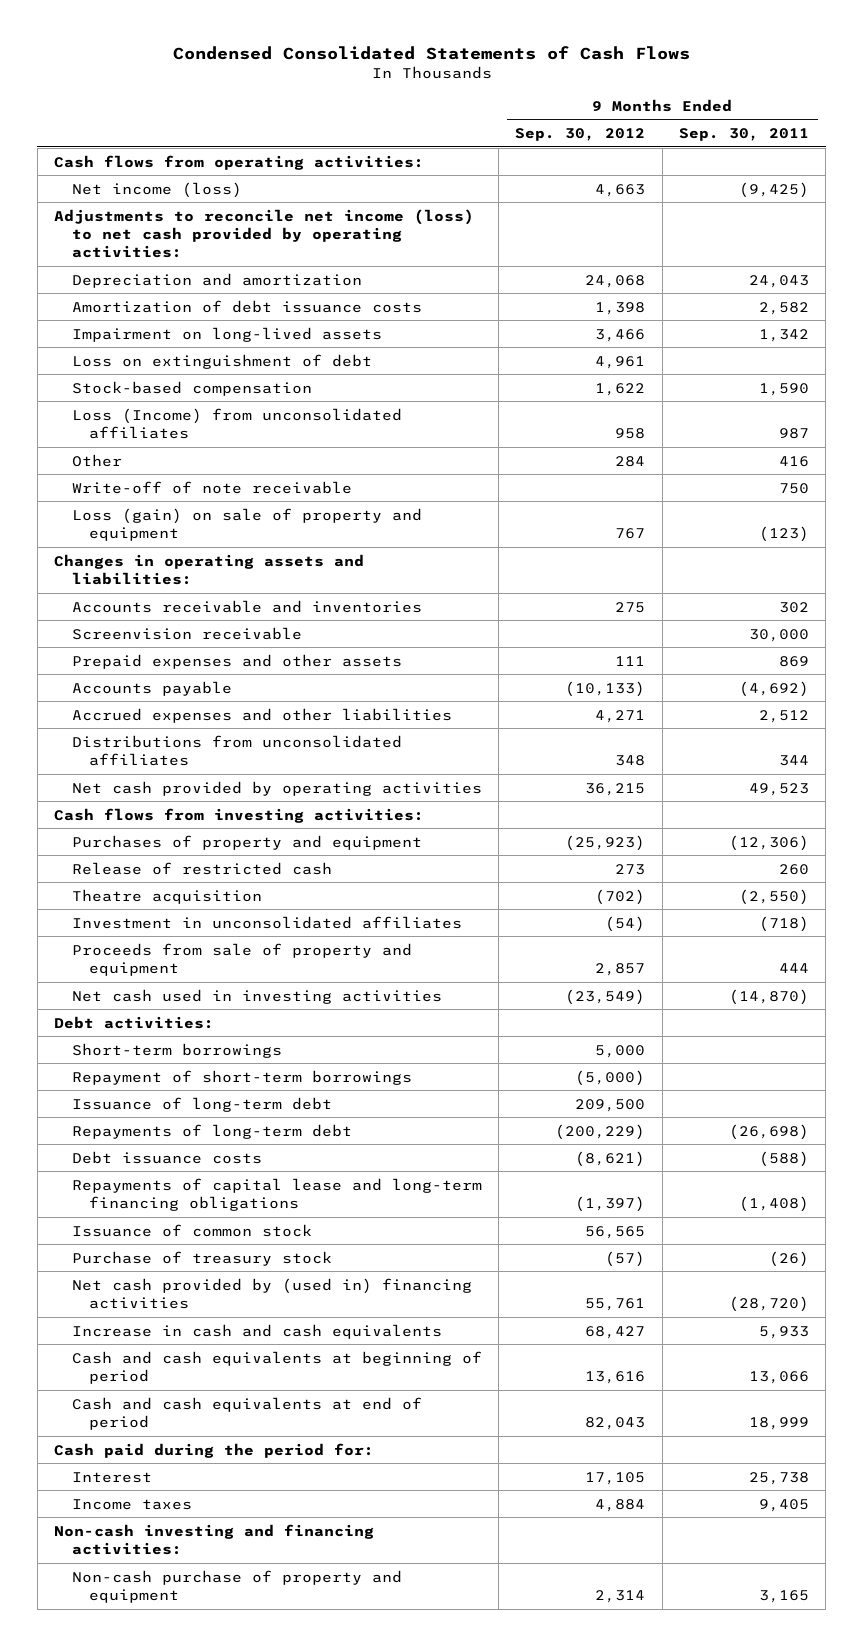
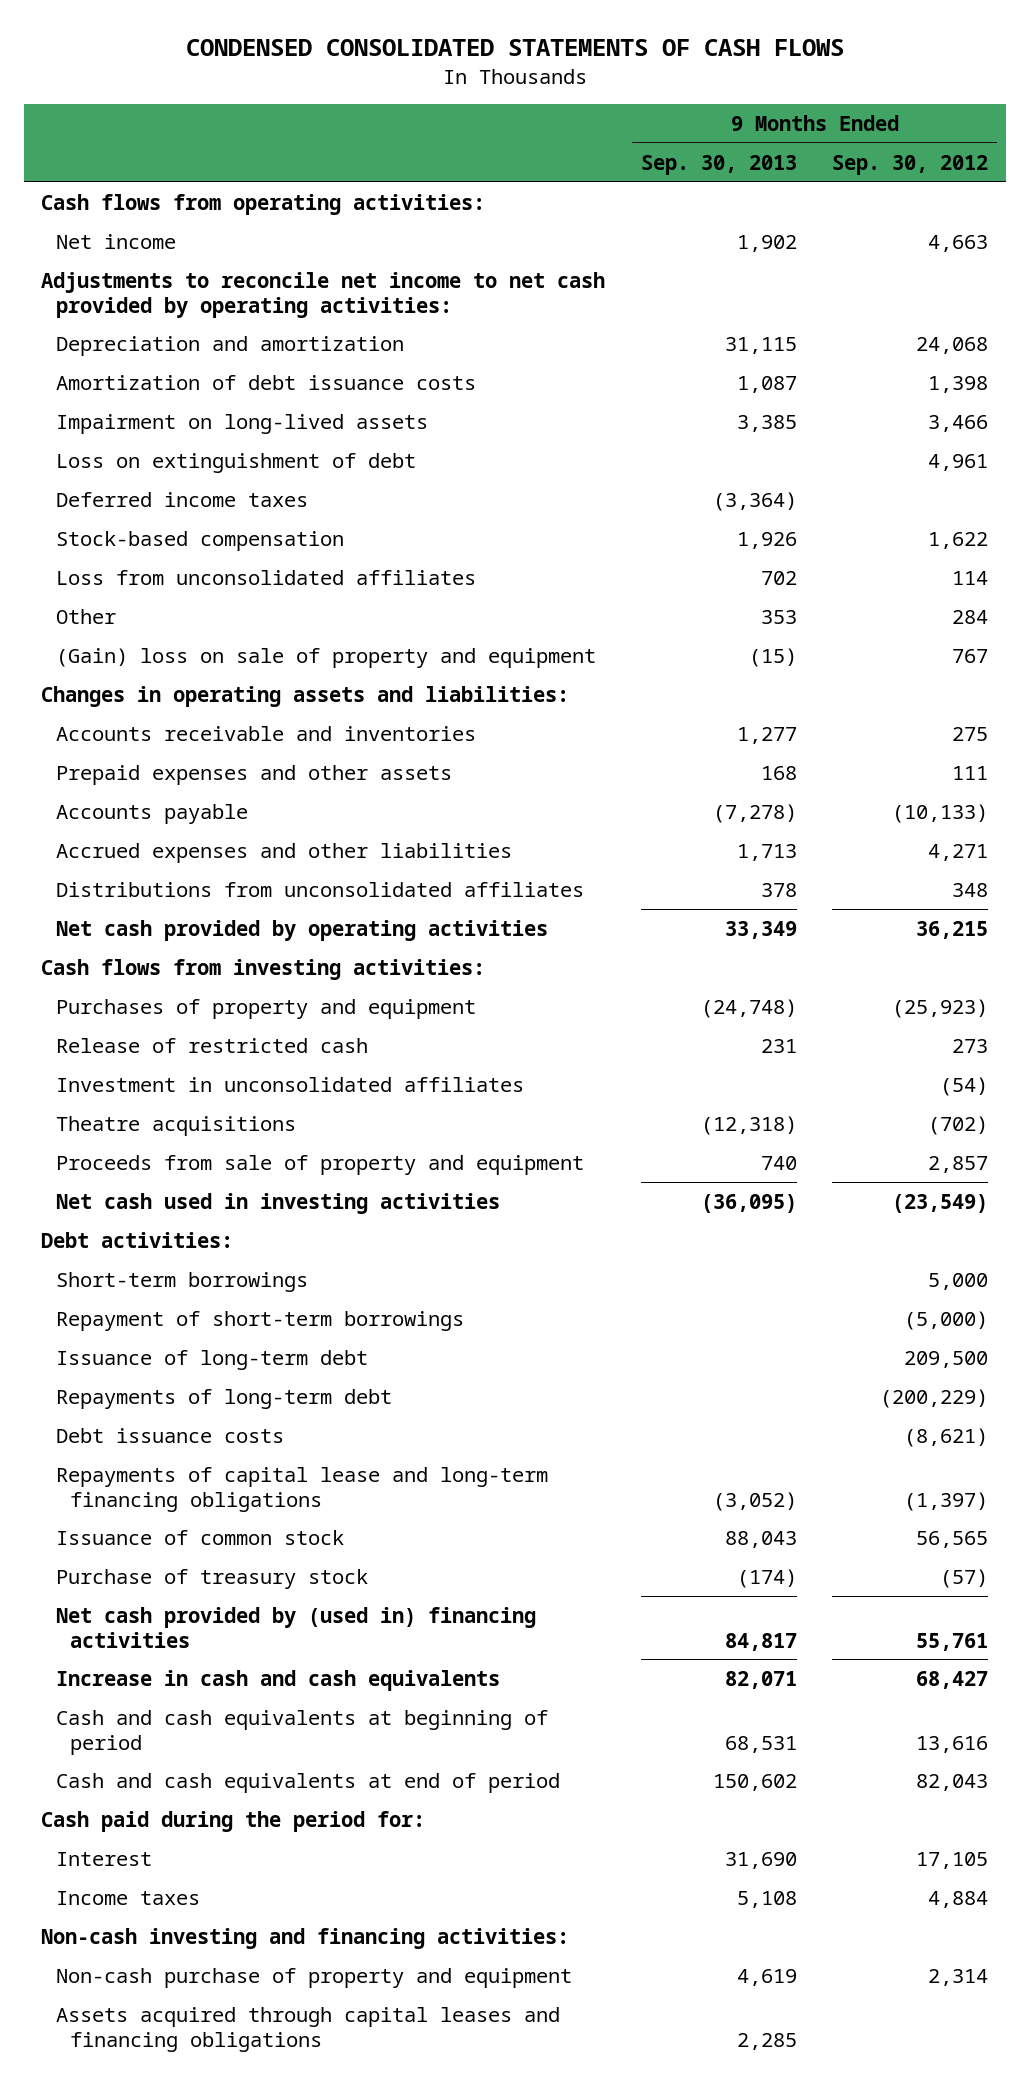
[172,46,690,61] Condensed Consolidated Statements of Cash Flows -> [185,38,844,56] CONDENSED CONSOLIDATED STATEMENTS OF CASH FLOWS
[679,128,810,142] Sep. 30, 2011 -> none
none -> [640,154,797,175] Sep. 30, 2013
[71,181,242,198] Net income (loss) -> [55,233,176,249] Net income
[54,208,475,258] Adjustments to reconcile net income (loss) to net cash provided by operating activities: -> [41,271,606,318] Adjustments to reconcile net income to net cash provided by operating activities:
none -> [55,491,308,507] Deferred income taxes
[71,407,402,439] Loss (Income) from unconsolidated affiliates -> [55,569,476,585] Loss from unconsolidated affiliates
[615,427,646,439] 958 -> [952,570,989,585] 114
[71,480,352,494] Write-off of note receivable -> none
[71,507,422,541] Loss (gain) on sale of property and equipment -> [55,647,596,668] (Gain) loss on sale of property and equipment
[71,626,302,640] Screenvision receivable -> none
[71,888,262,904] Theatre acquisition -> none
none -> [55,1115,296,1136] Theatre acquisitions
none -> [55,2006,560,2052] Assets acquired through capital leases and financing obligations

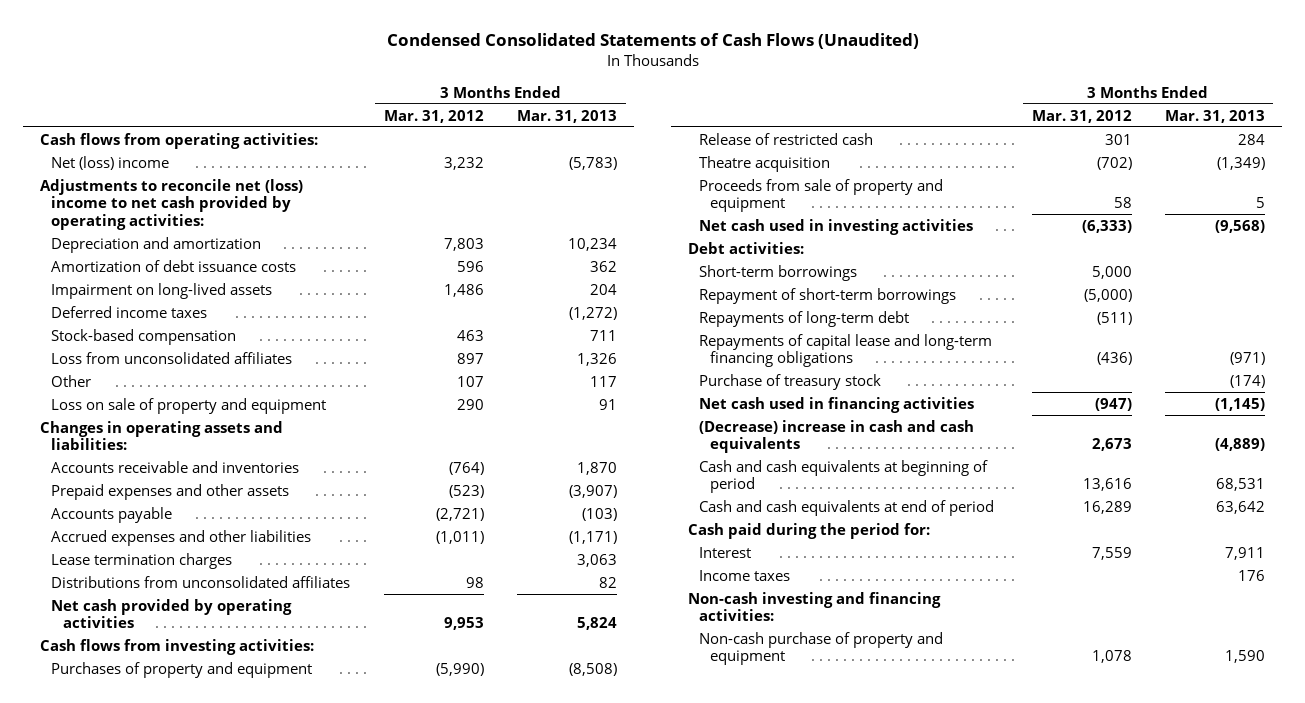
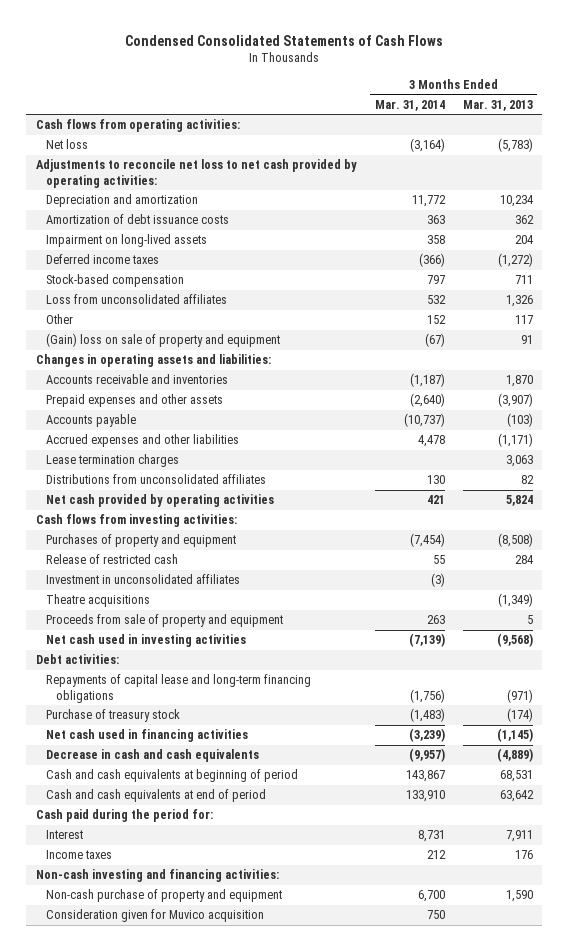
[386,33,919,50] Condensed Consolidated Statements of Cash Flows (Unaudited) -> [125,34,444,46] Condensed Consolidated Statements of Cash Flows
[383,109,484,123] Mar. 31, 2012 -> none
none -> [374,99,445,111] Mar. 31, 2014
[51,155,170,170] Net (loss) income -> [45,139,88,150] Net loss
[40,178,304,230] Adjustments to reconcile net (loss) income to net cash provided by operating activities: -> [35,159,357,188] Adjustments to reconcile net loss to net cash provided by operating activities:
[51,397,327,414] Loss on sale of property and equipment -> [45,333,280,348] (Gain) loss on sale of property and equipment
none -> [45,574,240,585] Investment in unconsolidated affiliates
[699,155,831,172] Theatre acquisition -> [45,594,150,608] Theatre acquisitions
[699,264,858,281] Short-term borrowings -> none
[699,287,957,304] Repayment of short-term borrowings -> none
[699,310,910,327] Repayments of long-term debt -> none
[699,419,975,454] (Decrease) increase in cash and cash equivalents -> [45,749,259,763] Decrease in cash and cash equivalents
none -> [45,909,264,923] Consideration given for Muvico acquisition

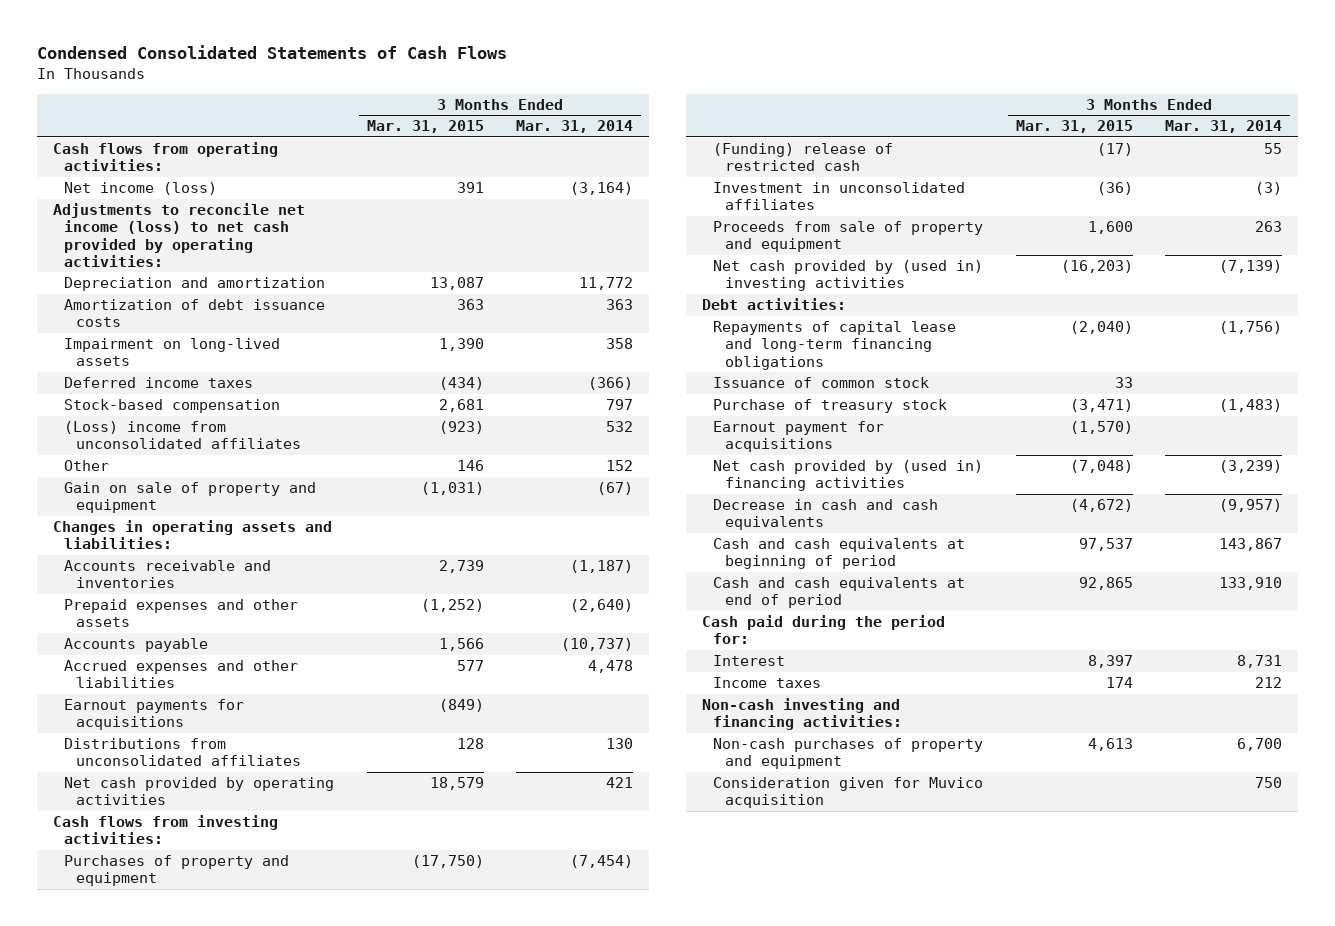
[462,99,533,111] Mar. 31, 2013 -> none
none -> [366,120,484,134] Mar. 31, 2015
[45,139,88,150] Net loss -> [64,182,218,196] Net income (loss)
[35,159,357,188] Adjustments to reconcile net loss to net cash provided by operating activities: -> [52,203,305,267] Adjustments to reconcile net income (loss) to net cash provided by operating activities:
[45,294,227,305] Loss from unconsolidated affiliates -> [64,421,301,450] (Loss) income from unconsolidated affiliates
[45,333,280,348] (Gain) loss on sale of property and equipment -> [64,482,317,514] Gain on sale of property and equipment
[45,454,179,468] Lease termination charges -> none
none -> [64,699,245,731] Earnout payments for acquisitions
[45,554,178,565] Release of restricted cash -> [713,143,894,172] (Funding) release of restricted cash
[45,594,150,608] Theatre acquisitions -> none
[45,634,246,648] Net cash used in investing activities -> [713,260,984,292] Net cash provided by (used in) investing activities
none -> [713,377,930,389] Issuance of common stock
none -> [713,421,885,453] Earnout payment for acquisitions
[45,729,248,743] Net cash used in financing activities -> [713,460,984,492] Net cash provided by (used in) financing activities
[45,889,282,903] Non-cash purchase of property and equipment -> [713,738,984,770] Non-cash purchases of property and equipment

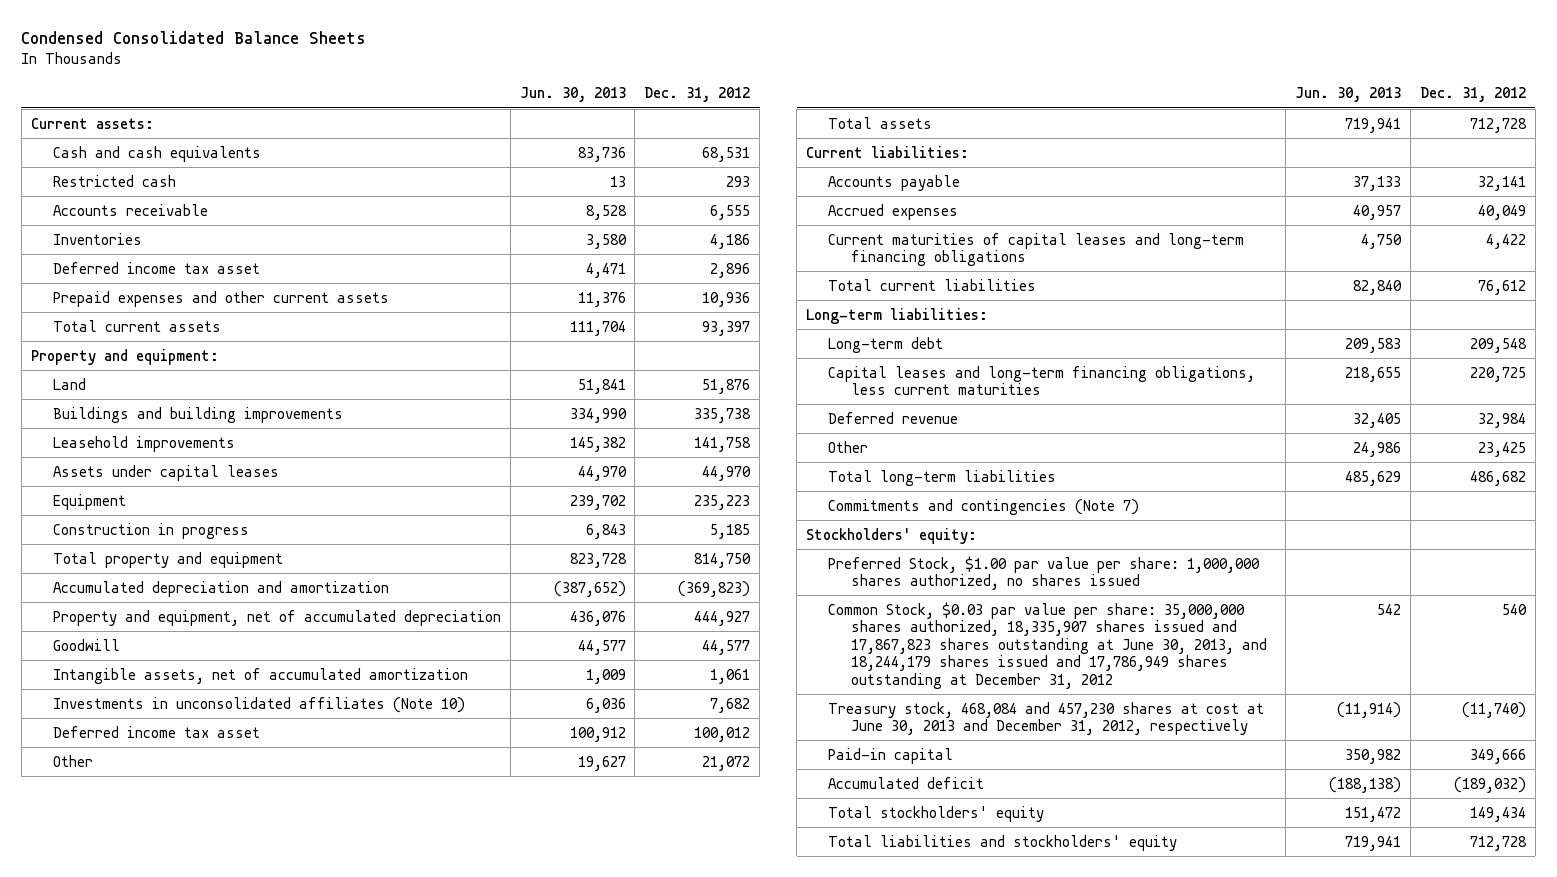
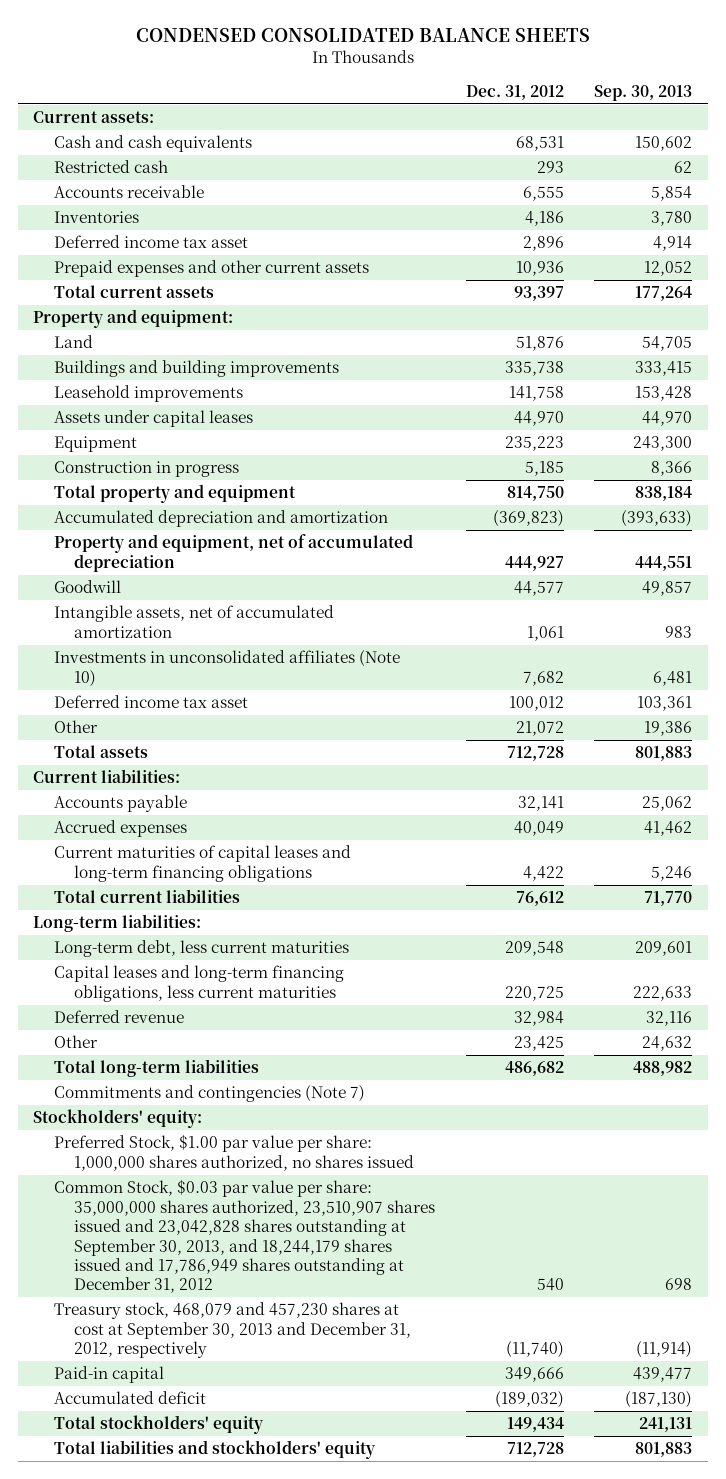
[21,31,367,45] Condensed Consolidated Balance Sheets -> [135,28,590,43] CONDENSED CONSOLIDATED BALANCE SHEETS
[519,87,626,103] Jun. 30, 2013 -> none
none -> [594,84,693,101] Sep. 30, 2013
[828,336,944,353] Long-term debt -> [53,940,349,958] Long-term debt, less current maturities
[828,601,1267,689] Common Stock, $0.03 par value per share: 35,000,000 shares authorized, 18,335,907 shares issued and 17,867,823 shares outstanding at June 30, 2013, and 18,244,179 shares issued and 17,786,949 shares outstanding at December 31, 2012 -> [53,1179,436,1294] Common Stock, $0.03 par value per share: 35,000,000 shares authorized, 23,510,907 shares issued and 23,042,828 shares outstanding at September 30, 2013, and 18,244,179 shares issued and 17,786,949 shares outstanding at December 31, 2012
[828,701,1265,736] Treasury stock, 468,084 and 457,230 shares at cost at June 30, 2013 and December 31, 2012, respectively -> [53,1302,412,1359] Treasury stock, 468,079 and 457,230 shares at cost at September 30, 2013 and December 31, 2012, respectively

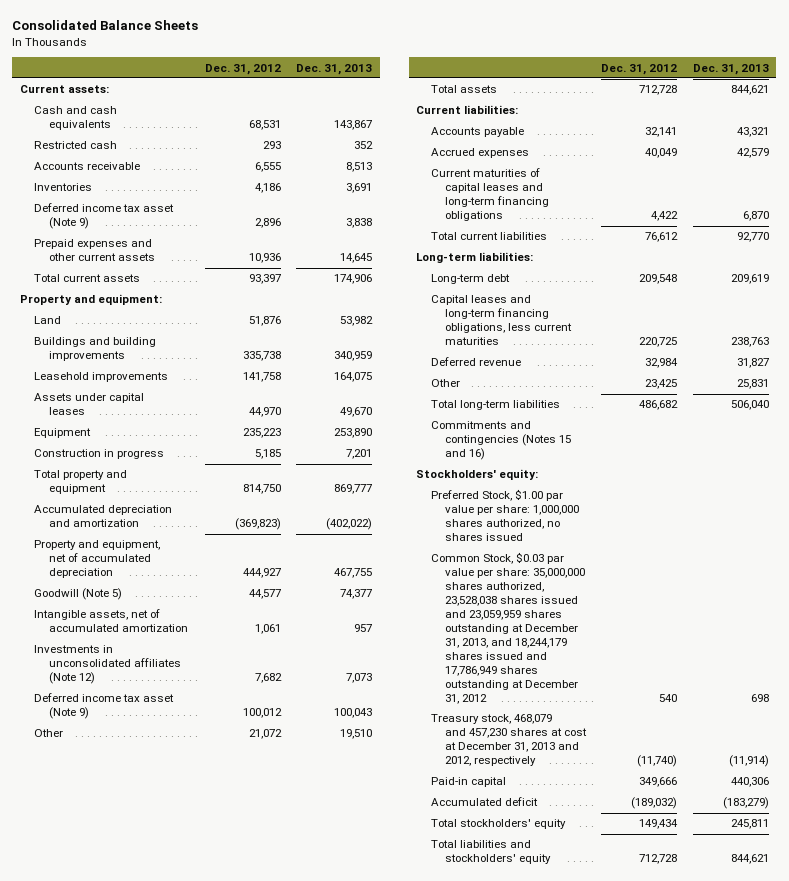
[135,28,590,43] CONDENSED CONSOLIDATED BALANCE SHEETS -> [12,20,199,31] Consolidated Balance Sheets
[594,84,693,101] Sep. 30, 2013 -> none
none -> [296,63,373,75] Dec. 31, 2013
[53,235,248,249] Deferred income tax asset -> [34,203,175,230] Deferred income tax asset (Note 9)
[53,580,121,594] Goodwill -> [34,588,123,601] Goodwill (Note 5)
[53,650,400,687] Investments in unconsolidated affiliates (Note 10) -> [34,645,182,685] Investments in unconsolidated affiliates (Note 12)
[53,695,248,709] Deferred income tax asset -> [34,693,175,720] Deferred income tax asset (Note 9)
[53,940,349,958] Long-term debt, less current maturities -> [430,274,510,285] Long-term debt
[53,1085,365,1103] Commitments and contingencies (Note 7) -> [430,421,572,461] Commitments and contingencies (Notes 15 and 16)
[53,1179,436,1294] Common Stock, $0.03 par value per share: 35,000,000 shares authorized, 23,510,907 shares issued and 23,042,828 shares outstanding at September 30, 2013, and 18,244,179 shares issued and 17,786,949 shares outstanding at December 31, 2012 -> [430,552,586,705] Common Stock, $0.03 par value per share: 35,000,000 shares authorized, 23,528,038 shares issued and 23,059,959 shares outstanding at December 31, 2013, and 18,244,179 shares issued and 17,786,949 shares outstanding at December 31, 2012
[53,1302,412,1359] Treasury stock, 468,079 and 457,230 shares at cost at September 30, 2013 and December 31, 2012, respectively -> [430,714,588,767] Treasury stock, 468,079 and 457,230 shares at cost at December 31, 2013 and 2012, respectively

